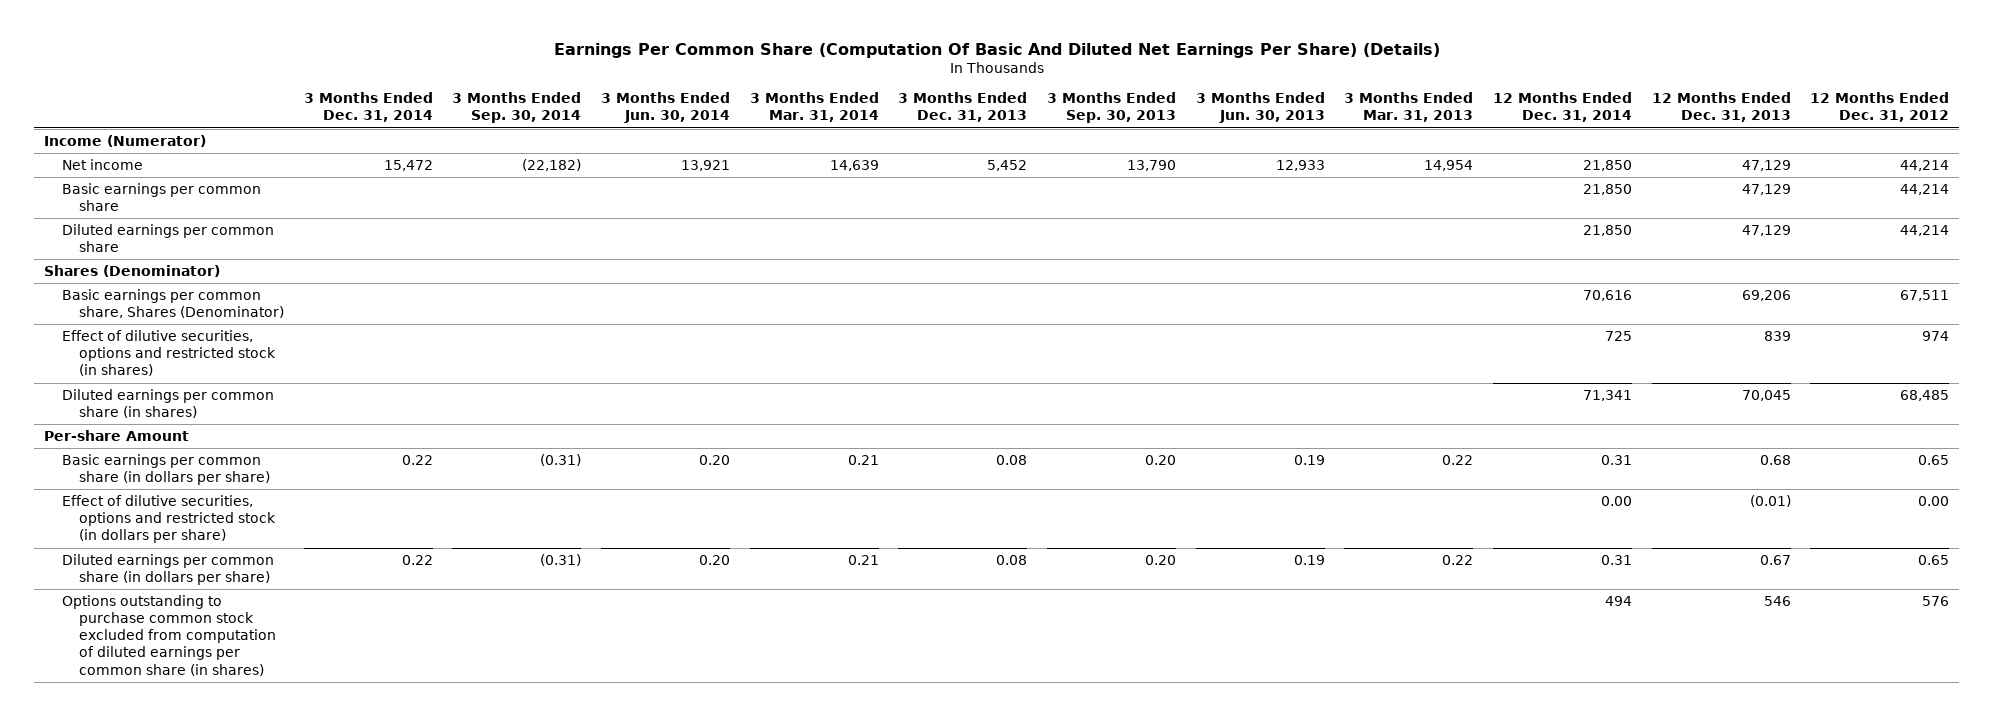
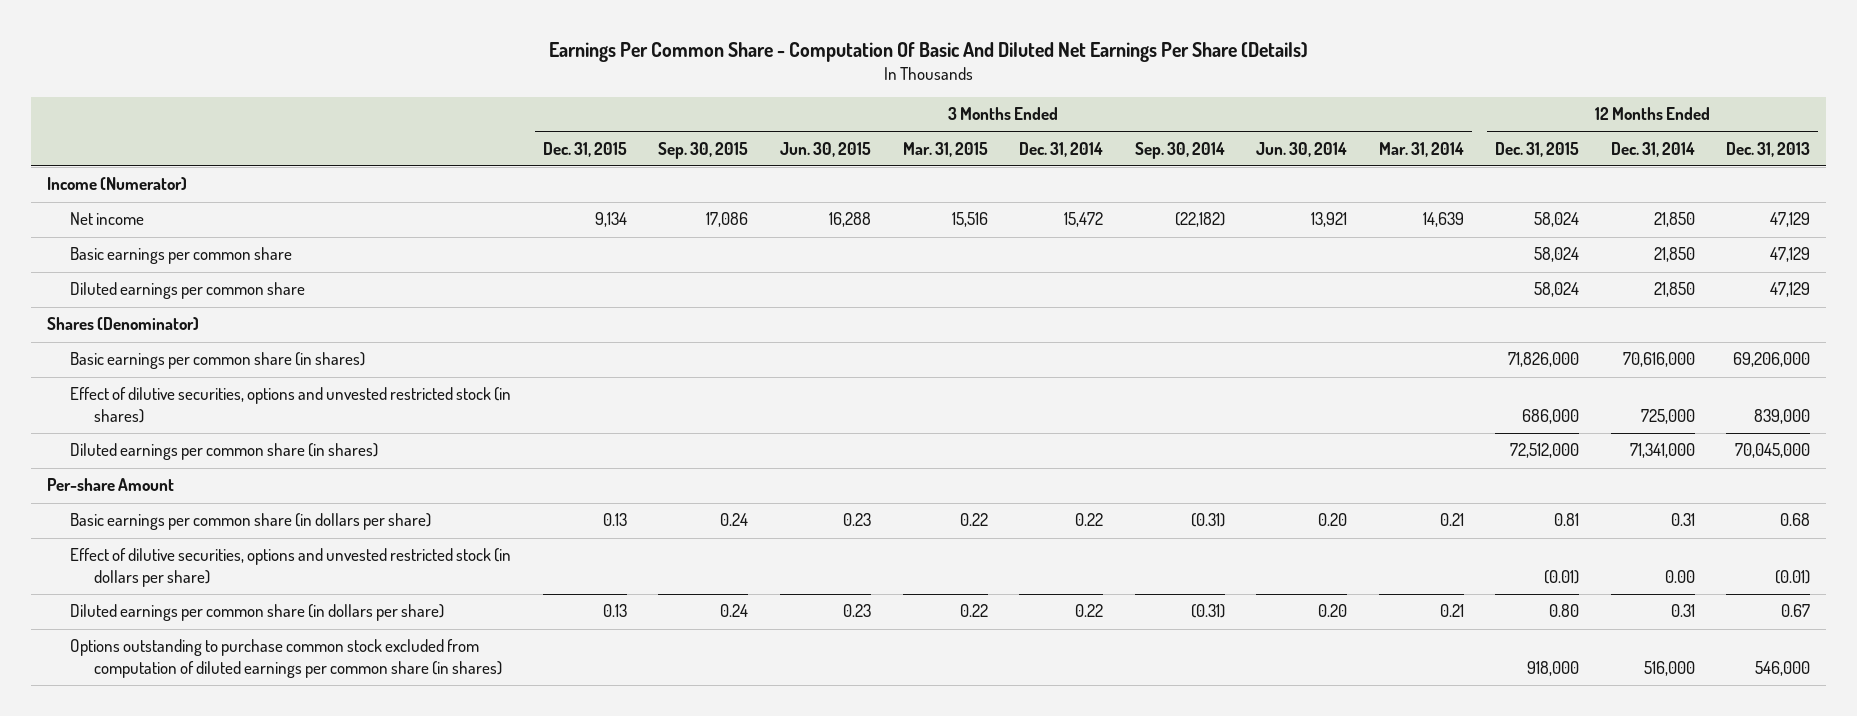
[553,43,1440,59] Earnings Per Common Share (Computation Of Basic And Diluted Net Earnings Per Share) (Details) -> [548,42,1308,63] Earnings Per Common Share - Computation Of Basic And Diluted Net Earnings Per Share (Details)
[898,92,1028,123] 3 Months Ended Dec. 31, 2013 -> none
[1046,92,1176,124] 3 Months Ended Sep. 30, 2013 -> none
[1195,92,1325,124] 3 Months Ended Jun. 30, 2013 -> none
[1344,92,1474,123] 3 Months Ended Mar. 31, 2013 -> none
[1810,92,1950,123] 12 Months Ended Dec. 31, 2012 -> none
none -> [542,141,627,157] Dec. 31, 2015
none -> [658,141,749,159] Sep. 30, 2015
none -> [780,141,872,157] Jun. 30, 2015
none -> [902,141,988,157] Mar. 31, 2015
none -> [1495,141,1580,157] Dec. 31, 2015
[61,289,285,319] Basic earnings per common share, Shares (Denominator) -> [70,352,366,370] Basic earnings per common share (in shares)
[1582,290,1632,302] 70,616 -> [1622,352,1695,368] 70,616,000
[1741,290,1791,302] 69,206 -> [1733,352,1811,368] 69,206,000
[61,330,277,377] Effect of dilutive securities, options and restricted stock (in shares) -> [70,387,512,423] Effect of dilutive securities, options and unvested restricted stock (in shares)
[1604,331,1632,342] 725 -> [1640,408,1695,424] 725,000
[1763,331,1791,342] 839 -> [1754,408,1811,424] 839,000
[1582,390,1632,402] 71,341 -> [1629,443,1695,459] 71,341,000
[1741,390,1791,402] 70,045 -> [1735,443,1811,459] 70,045,000
[61,495,277,544] Effect of dilutive securities, options and restricted stock (in dollars per share) -> [70,548,512,587] Effect of dilutive securities, options and unvested restricted stock (in dollars per share)
[1604,596,1632,607] 494 -> [1643,660,1695,676] 516,000
[1763,596,1791,607] 546 -> [1755,660,1811,676] 546,000

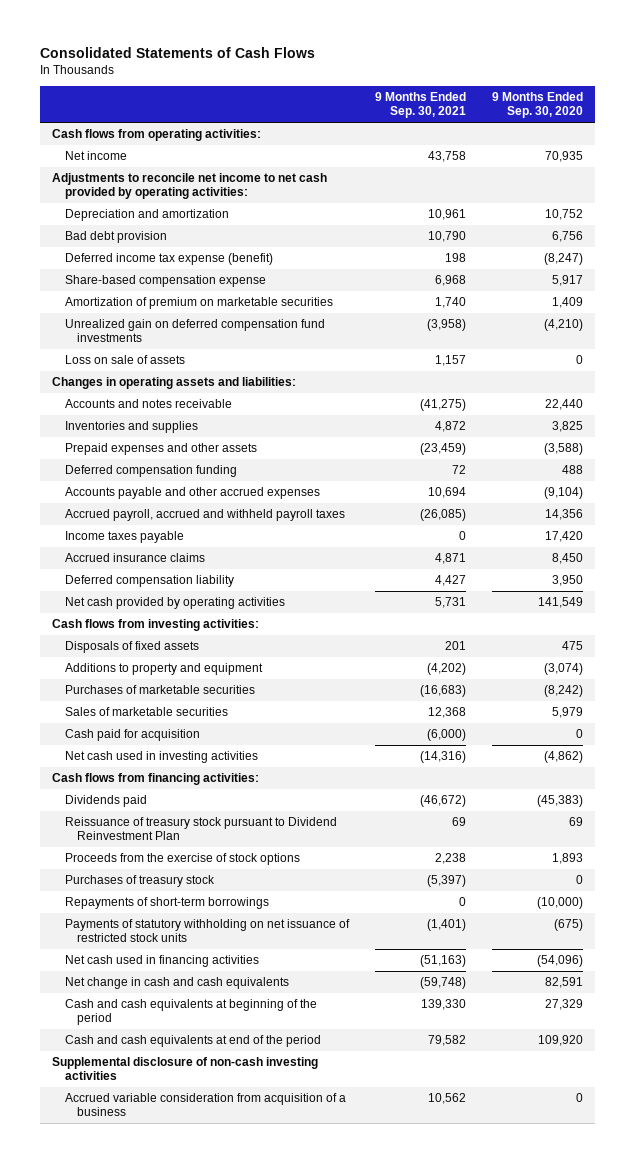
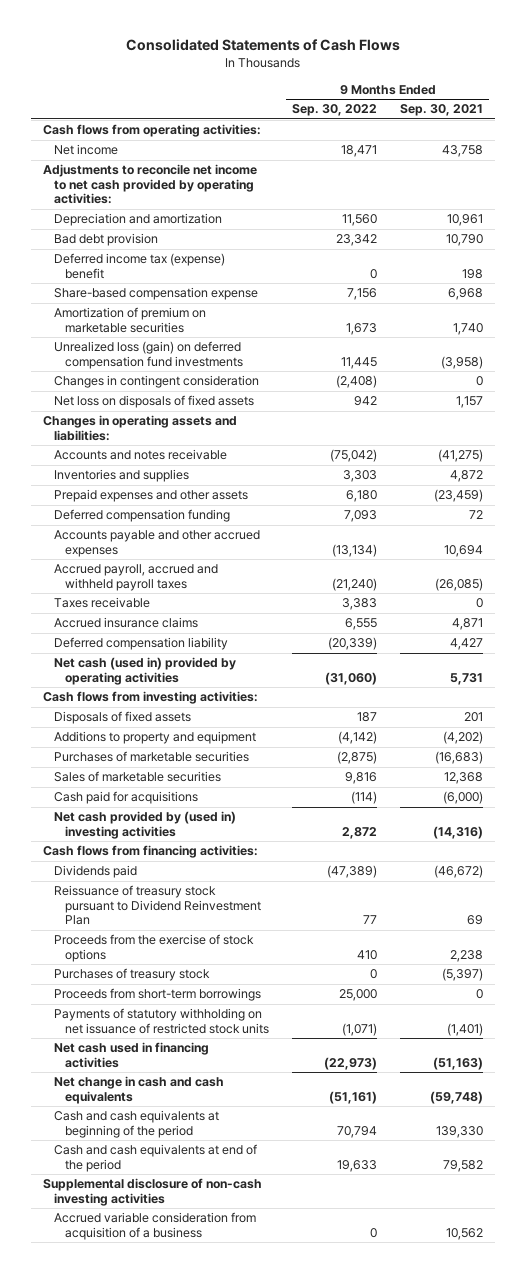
[491,92,583,119] 9 Months Ended Sep. 30, 2020 -> none
none -> [292,104,378,117] Sep. 30, 2022
[64,253,273,266] Deferred income tax expense (benefit) -> [53,253,225,279] Deferred income tax (expense) benefit
[64,319,325,343] Unrealized gain on deferred compensation fund investments -> [53,341,243,369] Unrealized loss (gain) on deferred compensation fund investments
none -> [53,375,259,389] Changes in contingent consideration
[64,355,185,365] Loss on sale of assets -> [53,395,254,409] Net loss on disposals of fixed assets
[64,531,184,544] Income taxes payable -> none
none -> [53,597,150,609] Taxes receivable
[64,597,285,610] Net cash provided by operating activities -> [53,657,236,685] Net cash (used in) provided by operating activities
[64,729,200,742] Cash paid for acquisition -> [53,791,198,805] Cash paid for acquisitions
[64,751,258,764] Net cash used in investing activities -> [53,811,236,839] Net cash provided by (used in) investing activities
[64,897,269,910] Repayments of short-term borrowings -> none
none -> [53,988,261,1002] Proceeds from short-term borrowings

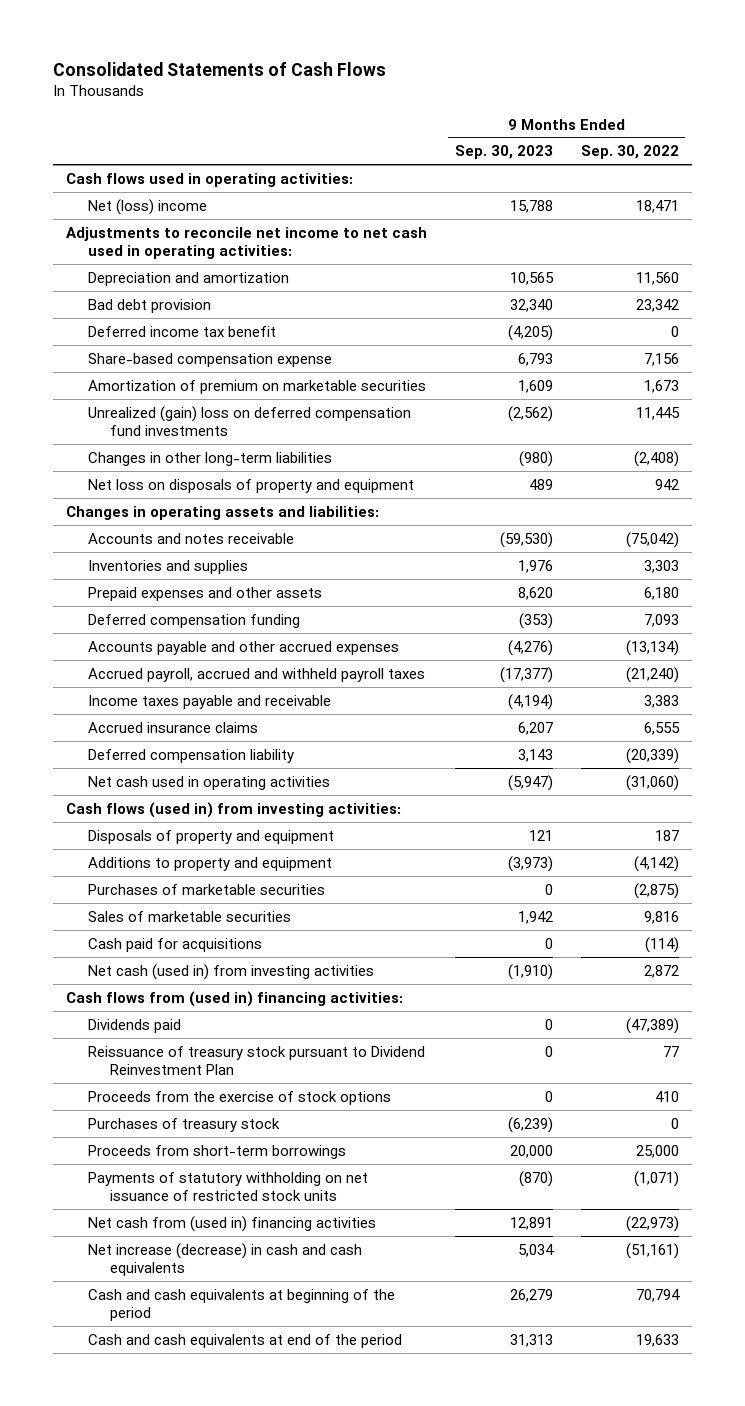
[400,104,484,117] Sep. 30, 2021 -> none
none -> [454,145,553,160] Sep. 30, 2023
[42,124,261,138] Cash flows from operating activities: -> [66,172,354,187] Cash flows used in operating activities:
[53,144,118,156] Net income -> [88,198,208,215] Net (loss) income
[42,164,257,205] Adjustments to reconcile net income to net cash provided by operating activities: -> [66,226,428,259] Adjustments to reconcile net income to net cash used in operating activities:
[53,253,225,279] Deferred income tax (expense) benefit -> [88,325,277,337] Deferred income tax benefit
[53,341,243,369] Unrealized loss (gain) on deferred compensation fund investments -> [88,405,412,436] Unrealized (gain) loss on deferred compensation fund investments
[53,375,259,389] Changes in contingent consideration -> [88,451,333,466] Changes in other long-term liabilities
[53,395,254,409] Net loss on disposals of fixed assets -> [88,478,415,493] Net loss on disposals of property and equipment
[53,597,150,609] Taxes receivable -> [88,694,332,709] Income taxes payable and receivable
[53,657,236,685] Net cash (used in) provided by operating activities -> [88,775,331,790] Net cash used in operating activities
[42,691,258,705] Cash flows from investing activities: -> [66,801,402,818] Cash flows (used in) from investing activities:
[53,711,191,725] Disposals of fixed assets -> [88,829,335,844] Disposals of property and equipment
[53,811,236,839] Net cash provided by (used in) investing activities -> [88,963,375,980] Net cash (used in) from investing activities
[42,845,258,859] Cash flows from financing activities: -> [66,990,404,1007] Cash flows from (used in) financing activities:
[53,1042,209,1068] Net cash used in financing activities -> [88,1215,377,1232] Net cash from (used in) financing activities
[53,1076,224,1104] Net change in cash and cash equivalents -> [88,1242,363,1276] Net increase (decrease) in cash and cash equivalents
[42,1178,262,1206] Supplemental disclosure of non-cash investing activities -> none
[53,1212,256,1240] Accrued variable consideration from acquisition of a business -> none

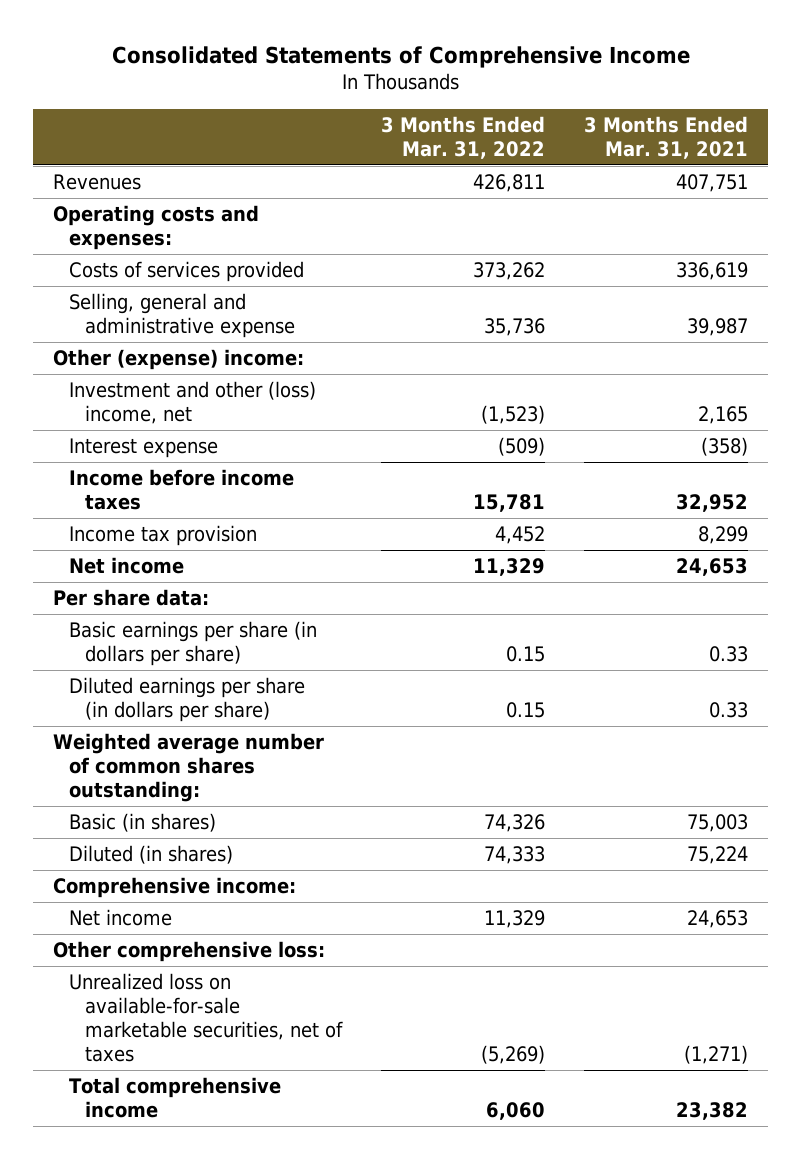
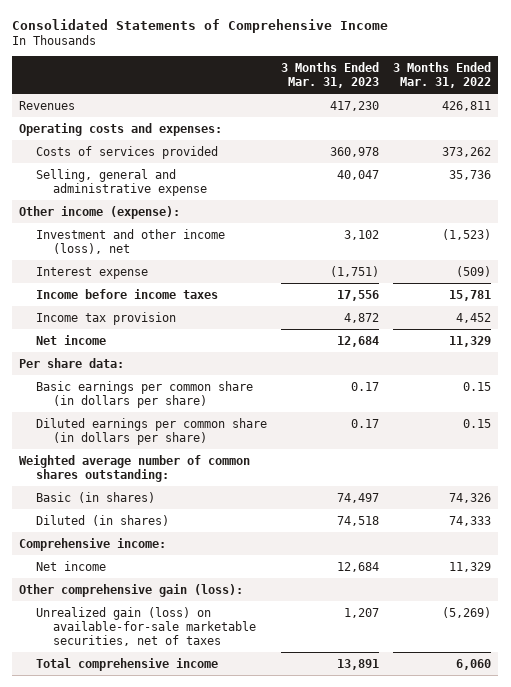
[584,115,749,159] 3 Months Ended Mar. 31, 2021 -> none
none -> [281,61,380,88] 3 Months Ended Mar. 31, 2023
[52,348,304,370] Other (expense) income: -> [19,205,181,219] Other income (expense):
[68,380,316,424] Investment and other (loss) income, net -> [36,228,226,254] Investment and other income (loss), net
[68,620,317,666] Basic earnings per share (in dollars per share) -> [36,380,254,408] Basic earnings per common share (in dollars per share)
[68,676,305,722] Diluted earnings per share (in dollars per share) -> [36,417,268,445] Diluted earnings per common share (in dollars per share)
[52,940,325,962] Other comprehensive loss: -> [19,583,244,597] Other comprehensive gain (loss):
[68,972,344,1062] Unrealized loss on available-for-sale marketable securities, net of taxes -> [36,606,257,646] Unrealized gain (loss) on available-for-sale marketable securities, net of taxes

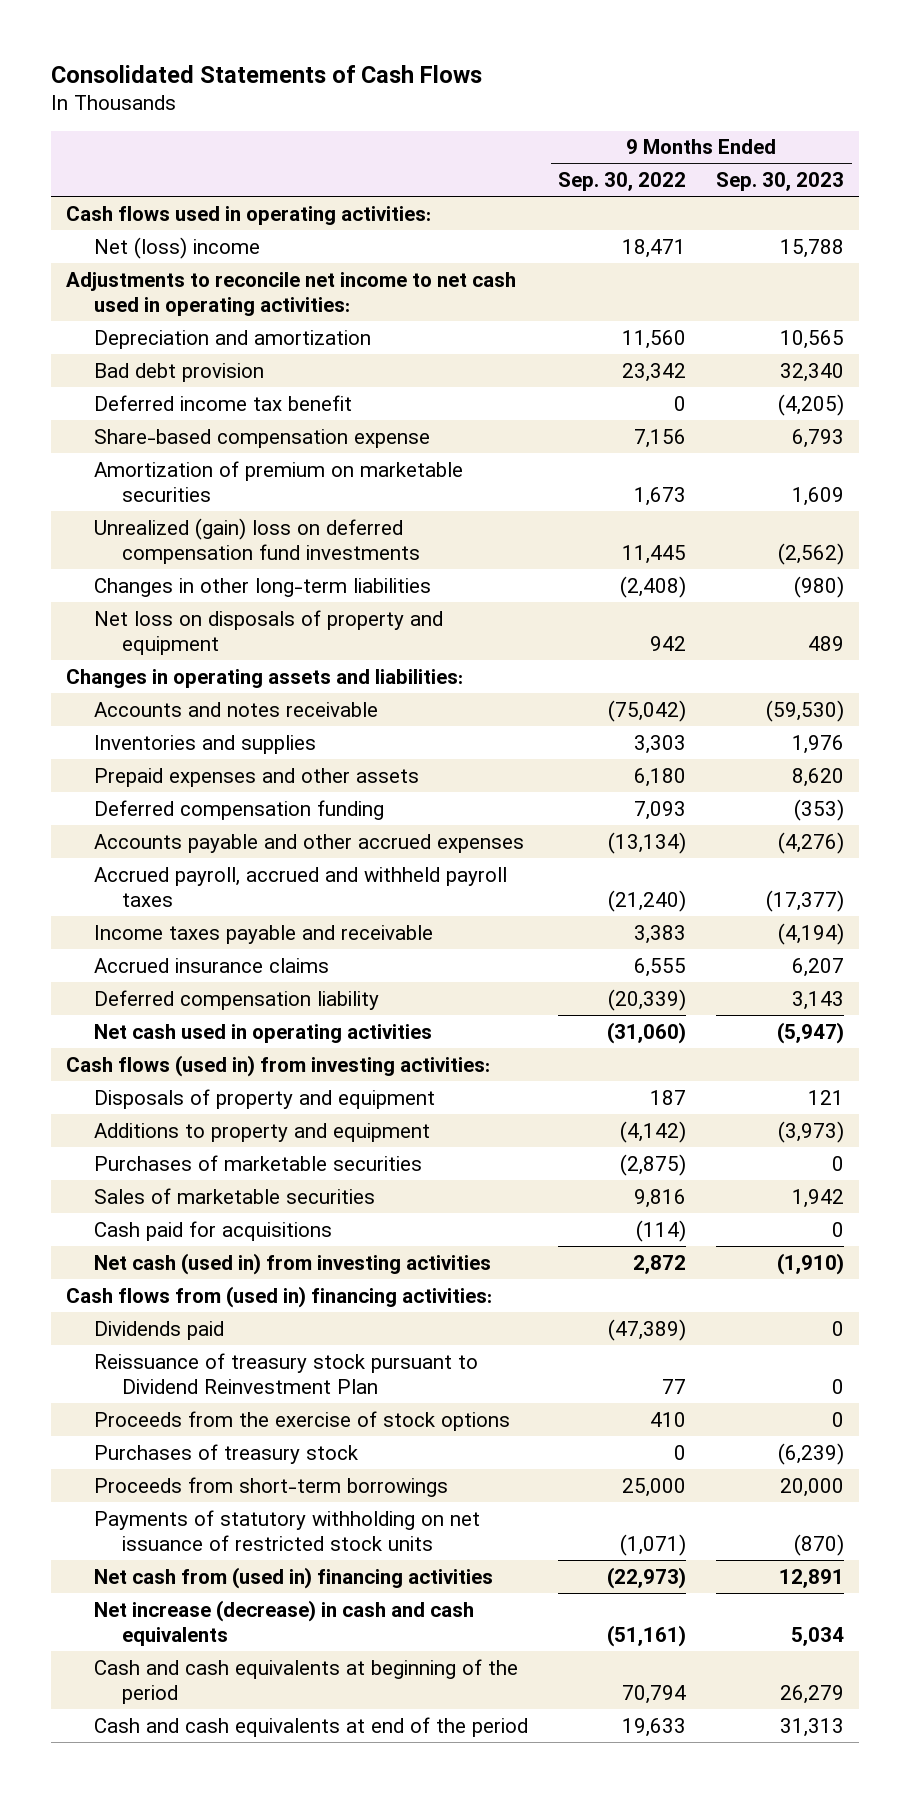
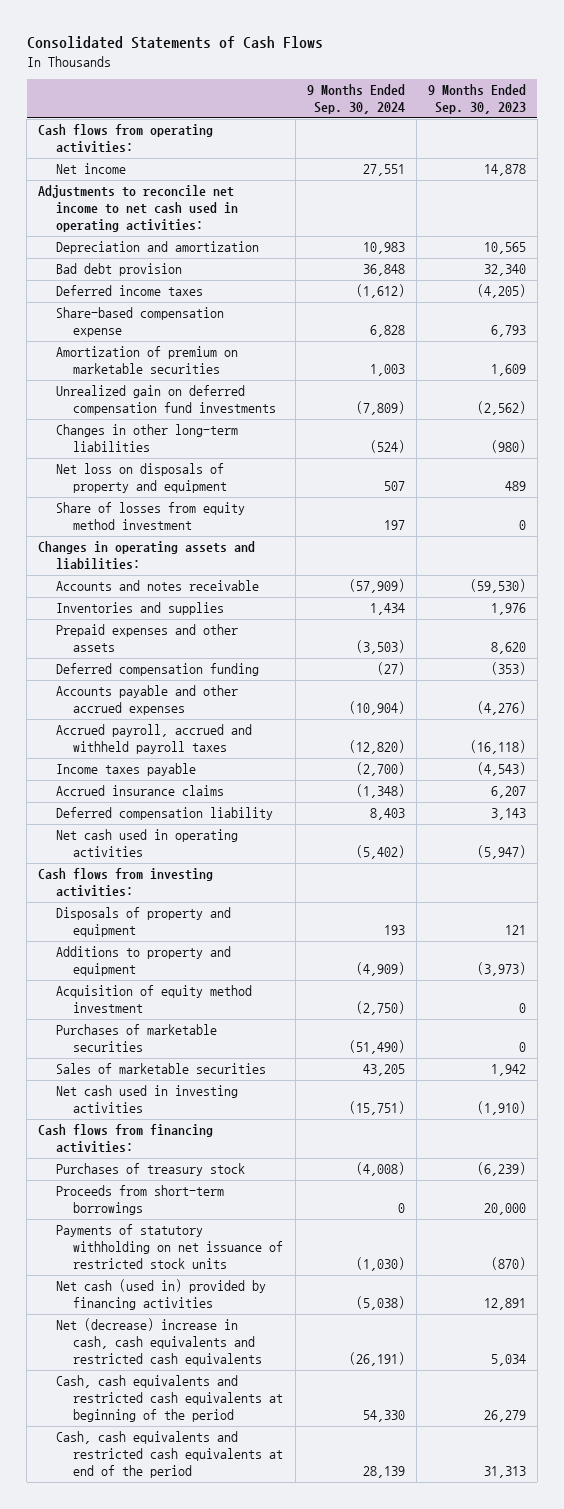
[558,172,687,192] Sep. 30, 2022 -> none
none -> [306,84,405,115] 9 Months Ended Sep. 30, 2024
[66,205,432,225] Cash flows used in operating activities: -> [38,124,214,154] Cash flows from operating activities:
[94,236,261,259] Net (loss) income -> [55,163,126,175] Net income
[780,238,845,258] 15,788 -> [483,164,526,177] 14,878
[94,394,353,411] Deferred income tax benefit -> [55,285,203,297] Deferred income taxes
[94,517,420,564] Unrealized (gain) loss on deferred compensation fund investments -> [55,385,277,416] Unrealized gain on deferred compensation fund investments
none -> [55,502,245,531] Share of losses from equity method investment
[766,889,845,912] (17,377) -> [469,740,526,755] (16,118)
[94,924,434,944] Income taxes payable and receivable -> [55,763,196,777] Income taxes payable
[778,922,845,945] (4,194) -> [476,762,526,777] (4,543)
[66,1054,491,1077] Cash flows (used in) from investing activities: -> [38,868,214,898] Cash flows from investing activities:
none -> [55,985,252,1014] Acquisition of equity method investment
[94,1220,333,1241] Cash paid for acquisitions -> none
[94,1320,225,1340] Dividends paid -> none
[94,1352,479,1394] Reissuance of treasury stock pursuant to Dividend Reinvestment Plan -> none
[94,1410,511,1431] Proceeds from the exercise of stock options -> none
[94,1252,492,1275] Net cash (used in) from investing activities -> [55,1085,238,1114] Net cash used in investing activities
[66,1285,493,1308] Cash flows from (used in) financing activities: -> [38,1124,214,1154] Cash flows from financing activities:
[94,1566,494,1589] Net cash from (used in) financing activities -> [55,1279,266,1311] Net cash (used in) provided by financing activities
[94,1599,475,1646] Net increase (decrease) in cash and cash equivalents -> [55,1318,263,1367] Net (decrease) increase in cash, cash equivalents and restricted cash equivalents
[94,1658,519,1704] Cash and cash equivalents at beginning of the period -> [55,1375,284,1423] Cash, cash equivalents and restricted cash equivalents at beginning of the period
[94,1716,529,1737] Cash and cash equivalents at end of the period -> [55,1431,284,1479] Cash, cash equivalents and restricted cash equivalents at end of the period

